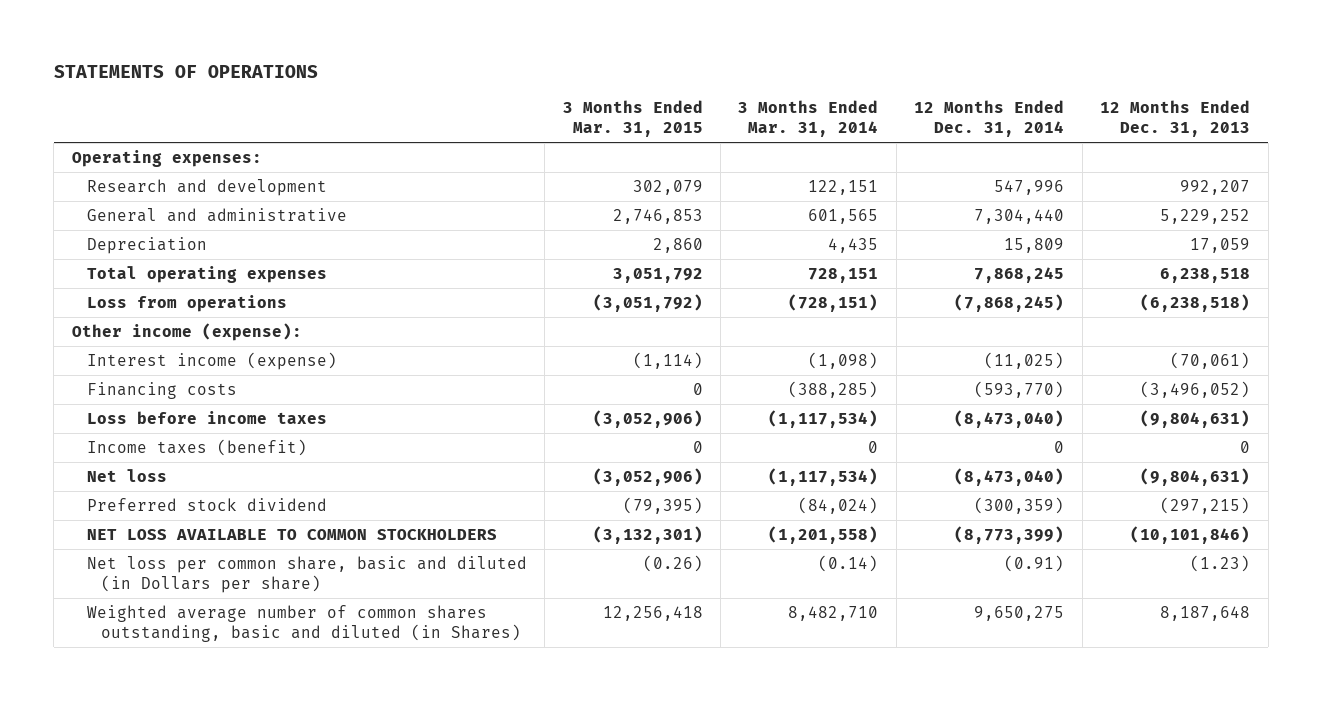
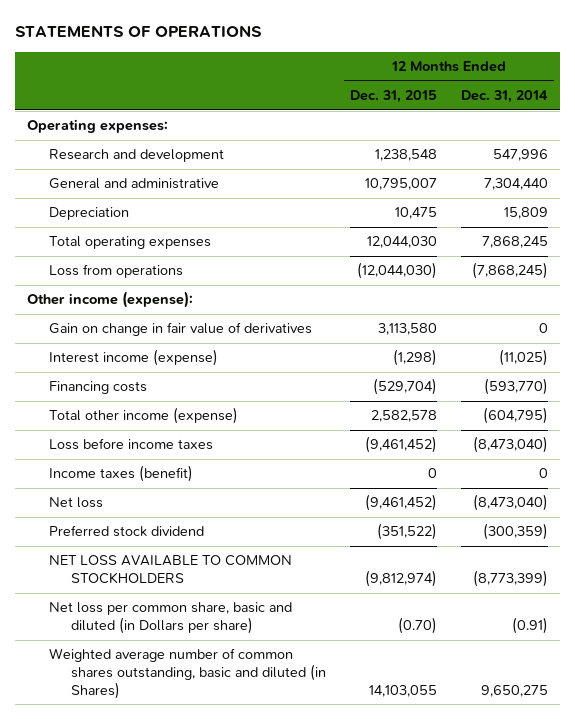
[562,100,703,137] 3 Months Ended Mar. 31, 2015 -> none
[738,100,879,137] 3 Months Ended Mar. 31, 2014 -> none
[1100,100,1251,137] 12 Months Ended Dec. 31, 2013 -> none
none -> [350,90,438,104] Dec. 31, 2015
none -> [48,322,312,337] Gain on change in fair value of derivatives
none -> [48,407,238,425] Total other income (expense)

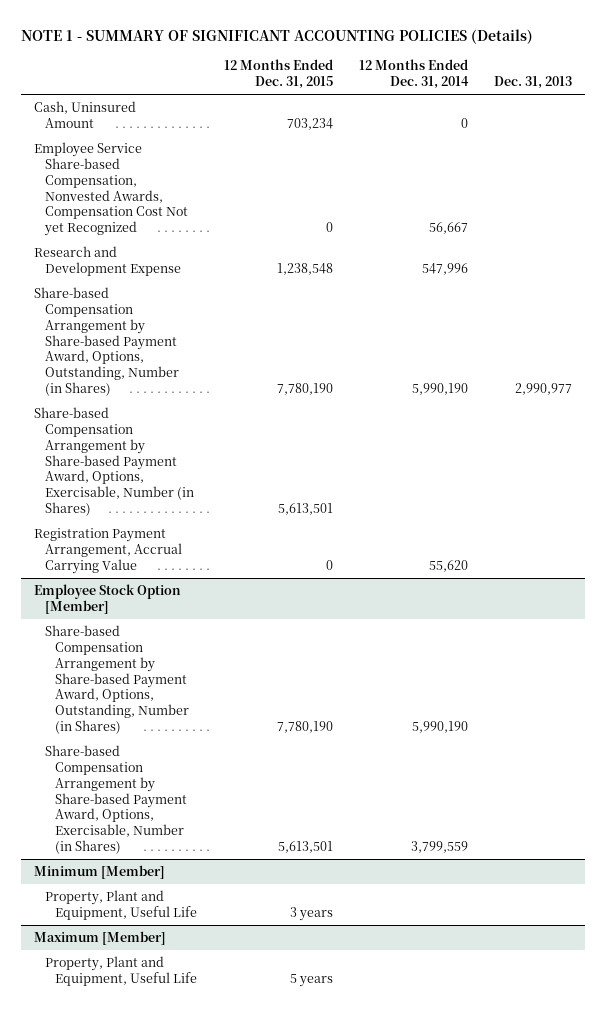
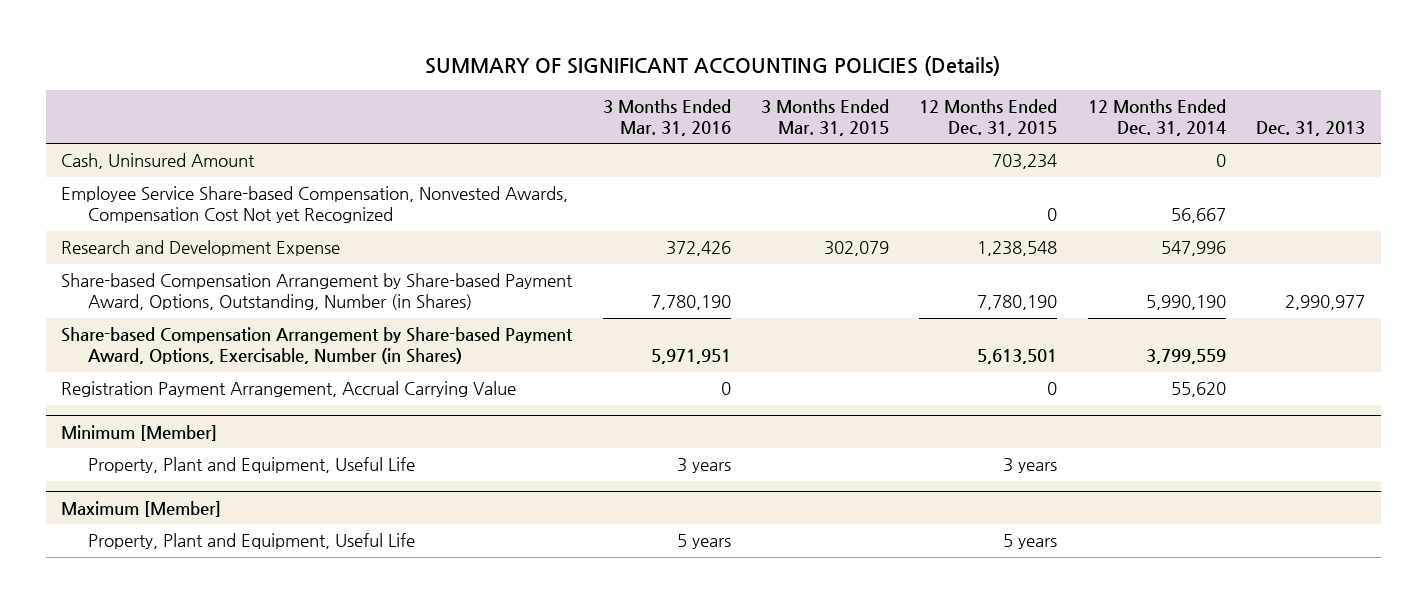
[21,28,534,44] NOTE 1 - SUMMARY OF SIGNIFICANT ACCOUNTING POLICIES (Details) -> [425,56,1001,77] SUMMARY OF SIGNIFICANT ACCOUNTING POLICIES (Details)
none -> [602,99,731,137] 3 Months Ended Mar. 31, 2016
none -> [760,99,889,137] 3 Months Ended Mar. 31, 2015
[34,407,194,517] Share-based Compensation Arrangement by Share-based Payment Award, Options, Exercisable, Number (in Shares) -> none
[34,584,182,614] Employee Stock Option [Member] -> none
[44,625,190,735] Share-based Compensation Arrangement by Share-based Payment Award, Options, Outstanding, Number (in Shares) -> none
[34,528,182,574] Registration Payment Arrangement, Accrual Carrying Value -> [61,381,517,398] Registration Payment Arrangement, Accrual Carrying Value

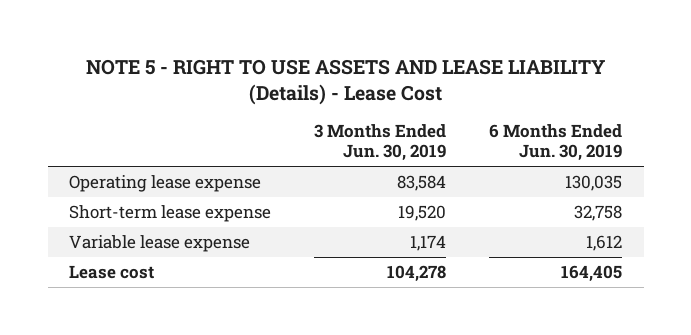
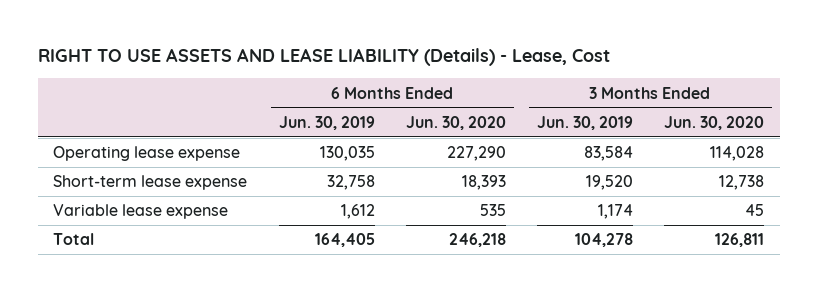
[85,58,605,105] NOTE 5 - RIGHT TO USE ASSETS AND LEASE LIABILITY (Details) - Lease Cost -> [37,48,610,67] RIGHT TO USE ASSETS AND LEASE LIABILITY (Details) - Lease, Cost
none -> [405,115,506,130] Jun. 30, 2020
none -> [664,115,765,130] Jun. 30, 2020
[69,264,155,279] Lease cost -> [53,233,95,246] Total

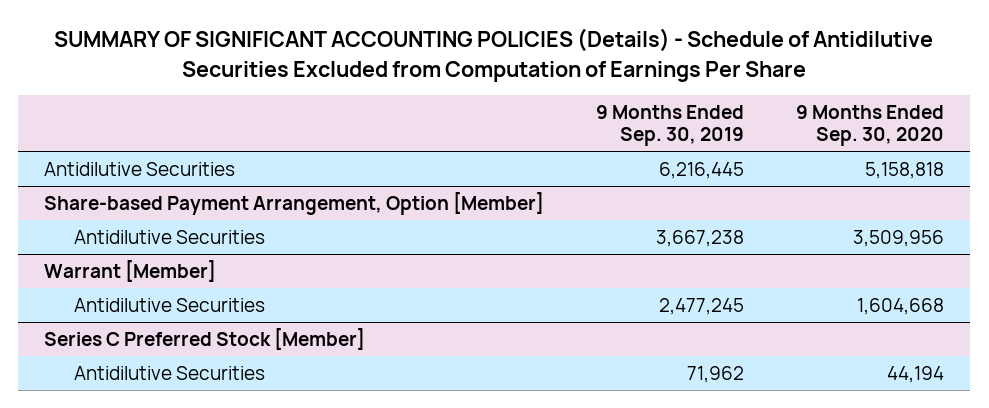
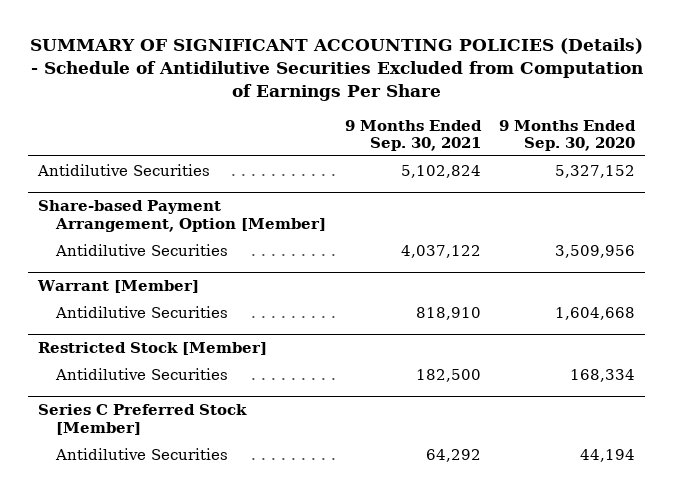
[596,105,745,146] 9 Months Ended Sep. 30, 2019 -> none
none -> [344,119,482,151] 9 Months Ended Sep. 30, 2021
[865,161,945,179] 5,158,818 -> [555,164,636,178] 5,327,152
none -> [37,342,267,356] Restricted Stock [Member]
none -> [55,367,229,380] Antidilutive Securities

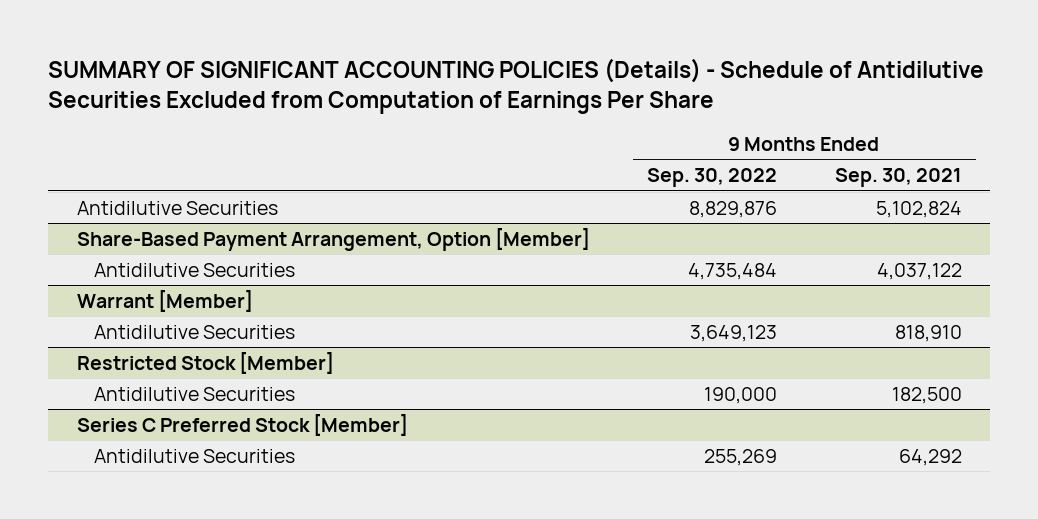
[499,119,637,151] 9 Months Ended Sep. 30, 2020 -> none
none -> [647,168,778,188] Sep. 30, 2022
[37,200,327,232] Share-based Payment Arrangement, Option [Member] -> [76,227,590,251] Share-Based Payment Arrangement, Option [Member]

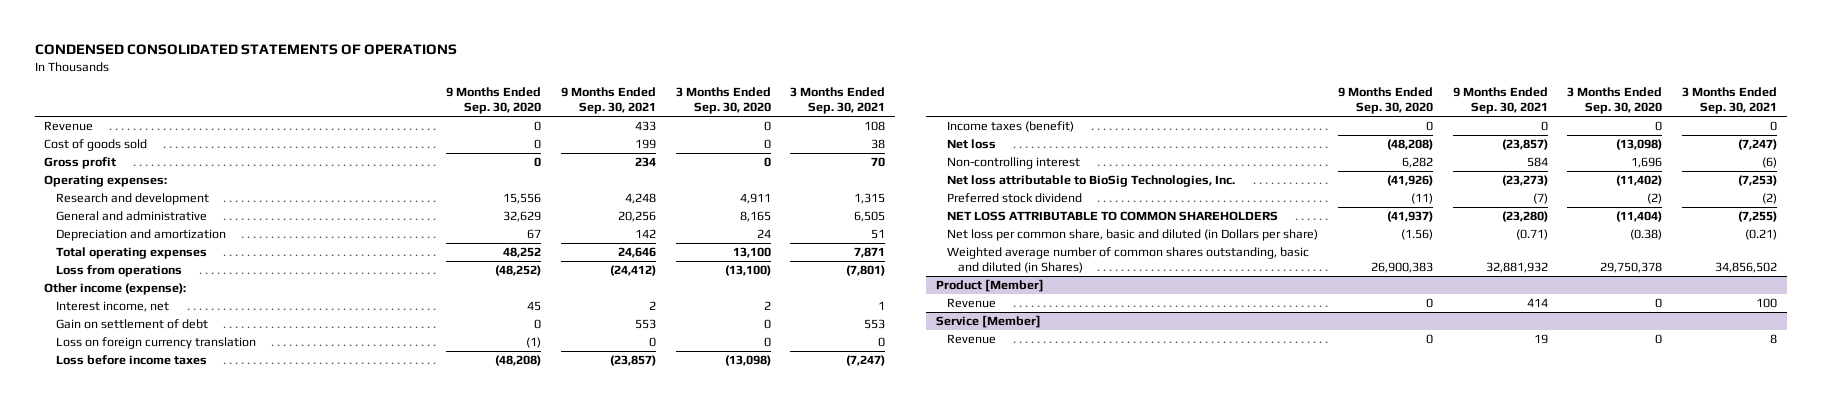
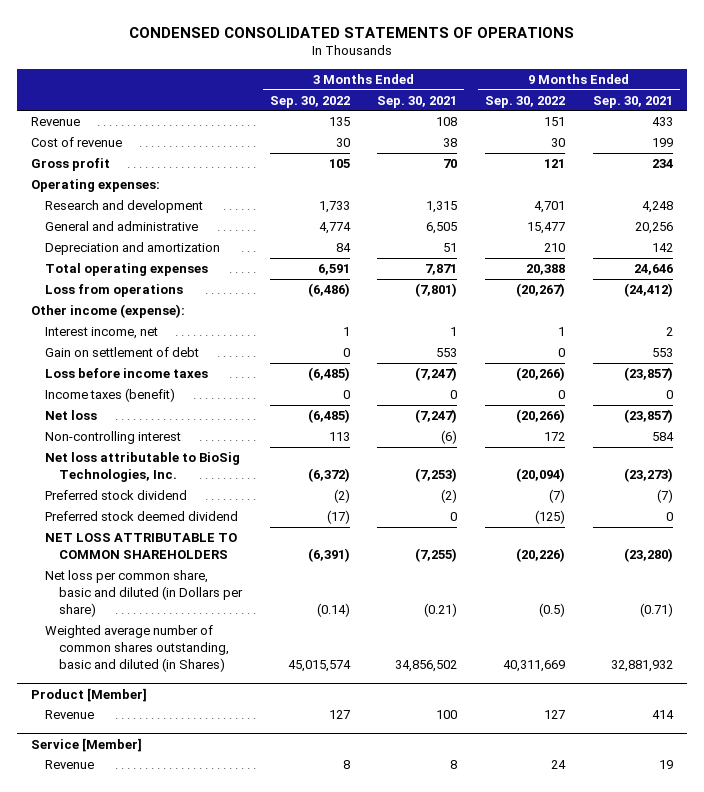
[446,87,542,115] 9 Months Ended Sep. 30, 2020 -> none
[675,87,771,115] 3 Months Ended Sep. 30, 2020 -> none
none -> [269,95,350,108] Sep. 30, 2022
none -> [485,95,566,108] Sep. 30, 2022
[44,139,148,152] Cost of goods sold -> [30,137,122,148] Cost of revenue
[55,337,256,350] Loss on foreign currency translation -> none
none -> [44,511,238,522] Preferred stock deemed dividend

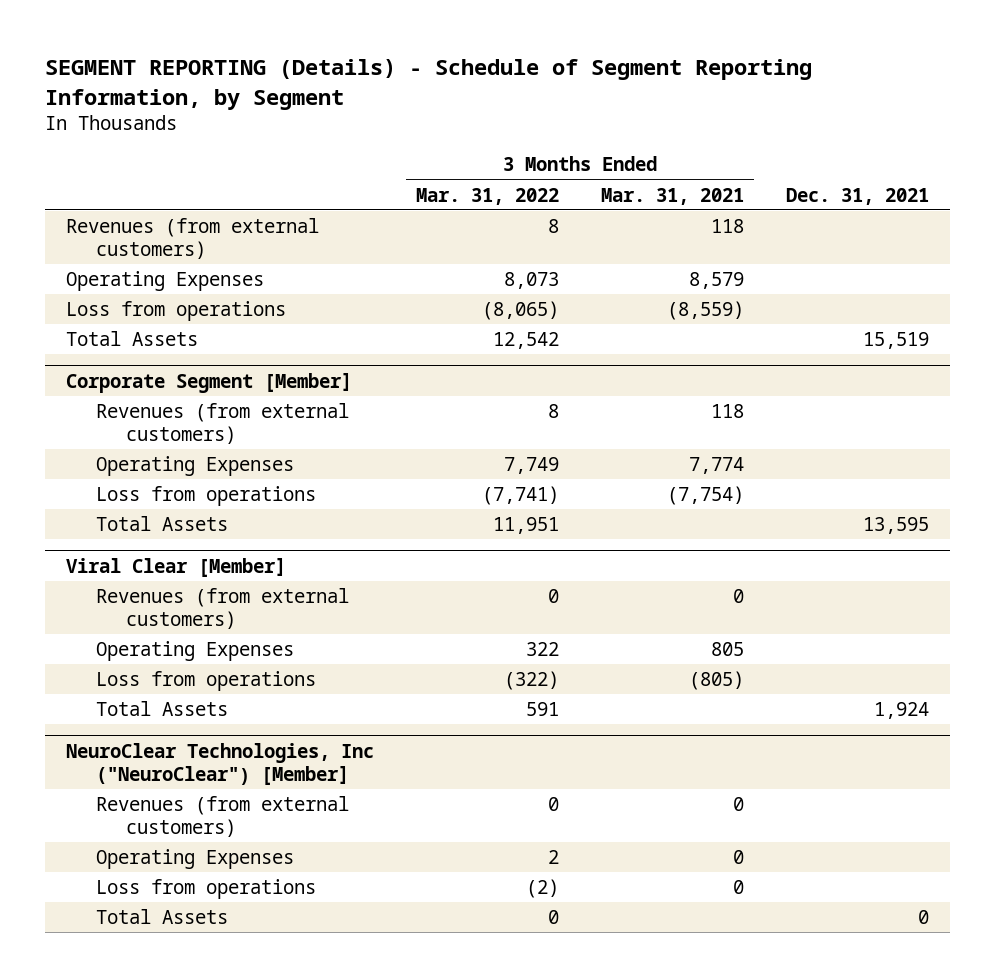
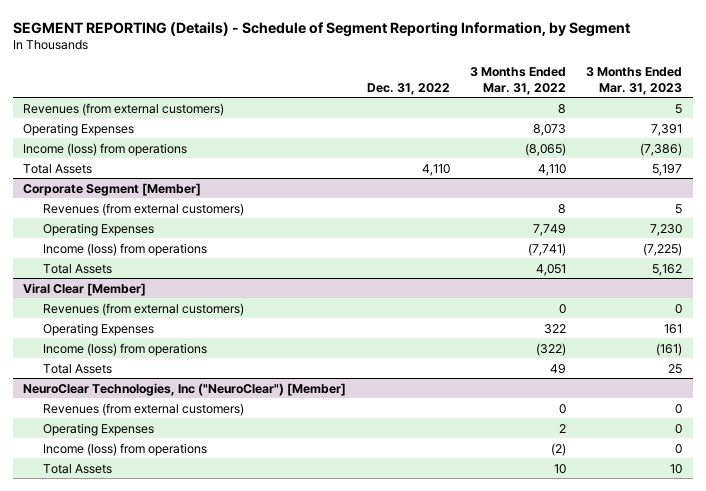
[600,187,744,205] Mar. 31, 2021 -> none
[785,187,929,205] Dec. 31, 2021 -> none
none -> [366,82,450,95] Dec. 31, 2022
none -> [586,67,683,95] 3 Months Ended Mar. 31, 2023
[66,301,287,322] Loss from operations -> [23,142,188,156] Income (loss) from operations
[493,332,560,350] 12,542 -> [538,163,567,176] 4,110
[96,486,317,507] Loss from operations -> [43,242,208,256] Income (loss) from operations
[493,517,560,535] 11,951 -> [536,263,567,276] 4,051
[96,671,317,692] Loss from operations -> [43,342,208,356] Income (loss) from operations
[526,702,560,717] 591 -> [550,363,567,374] 49
[96,879,317,900] Loss from operations -> [43,442,208,456] Income (loss) from operations
[548,910,560,925] 0 -> [554,463,567,474] 10

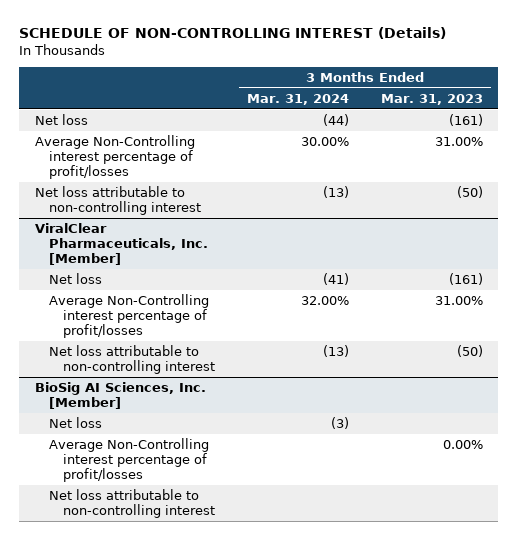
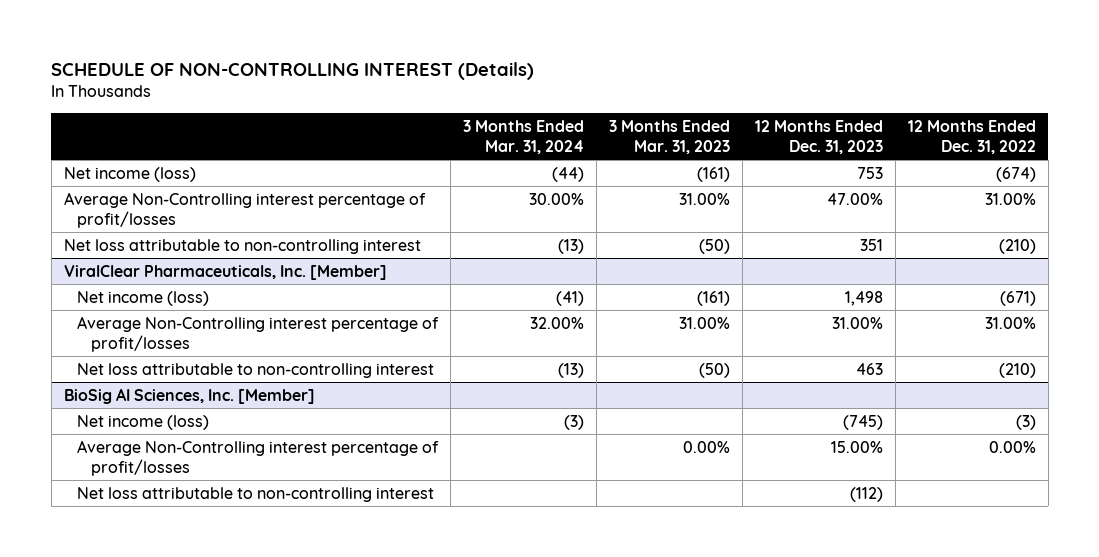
none -> [755,119,884,155] 12 Months Ended Dec. 31, 2023
none -> [907,119,1036,155] 12 Months Ended Dec. 31, 2022
[34,113,88,125] Net loss -> [63,166,196,182] Net income (loss)
[48,272,102,284] Net loss -> [77,290,210,306] Net income (loss)
[48,416,102,428] Net loss -> [77,414,210,430] Net income (loss)

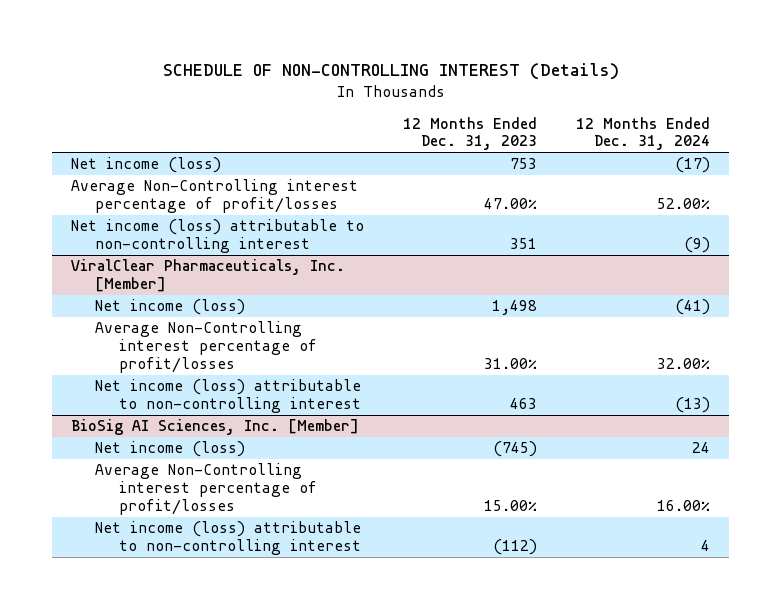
[463,119,585,155] 3 Months Ended Mar. 31, 2024 -> none
[609,119,731,155] 3 Months Ended Mar. 31, 2023 -> none
[907,119,1036,155] 12 Months Ended Dec. 31, 2022 -> none
none -> [575,116,710,151] 12 Months Ended Dec. 31, 2024
[63,238,421,254] Net loss attributable to non-controlling interest -> [71,219,365,254] Net income (loss) attributable to non-controlling interest
[77,362,435,378] Net loss attributable to non-controlling interest -> [95,379,362,414] Net income (loss) attributable to non-controlling interest
[77,486,435,502] Net loss attributable to non-controlling interest -> [95,521,362,556] Net income (loss) attributable to non-controlling interest

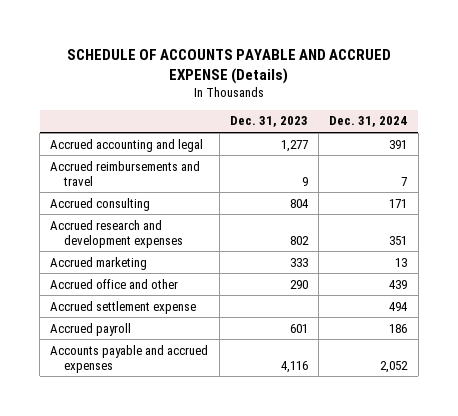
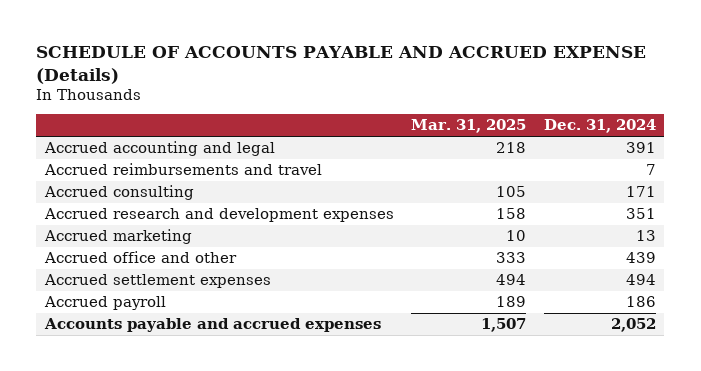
[229,116,308,128] Dec. 31, 2023 -> none
none -> [411,119,527,134] Mar. 31, 2025
[50,300,197,314] Accrued settlement expense -> [43,274,271,289] Accrued settlement expenses

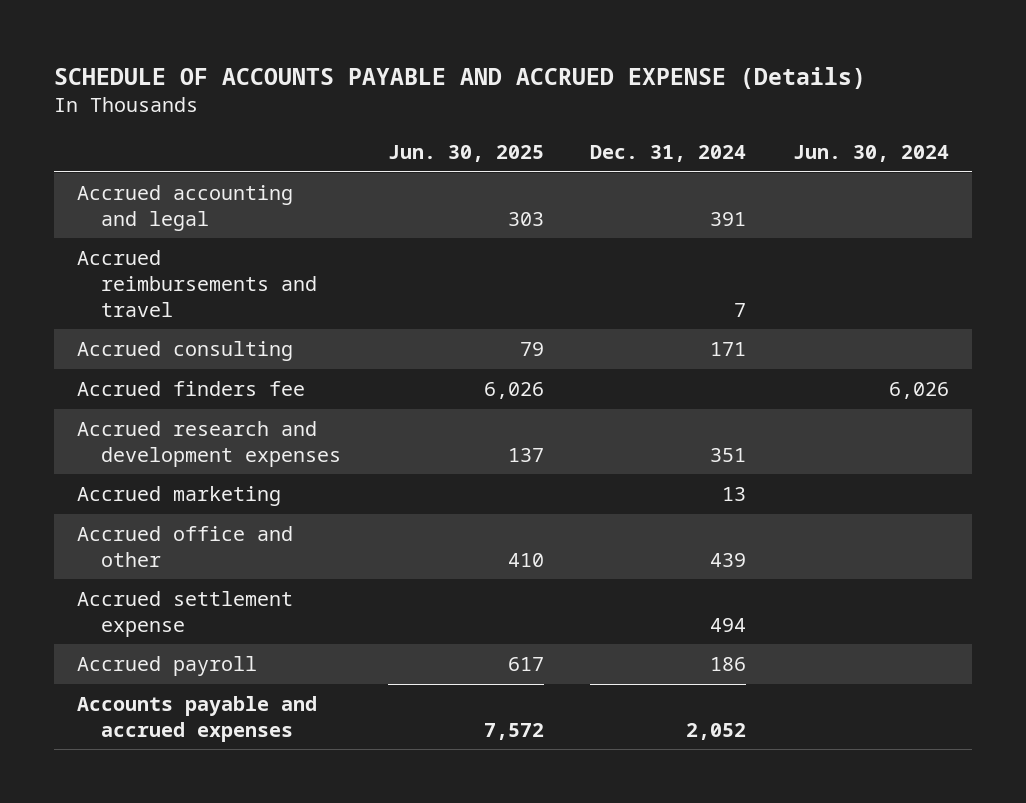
[411,119,527,134] Mar. 31, 2025 -> none
none -> [387,145,544,163] Jun. 30, 2025
none -> [792,145,949,163] Jun. 30, 2024
none -> [77,381,306,397] Accrued finders fee
[43,274,271,289] Accrued settlement expenses -> [77,591,294,637] Accrued settlement expense

